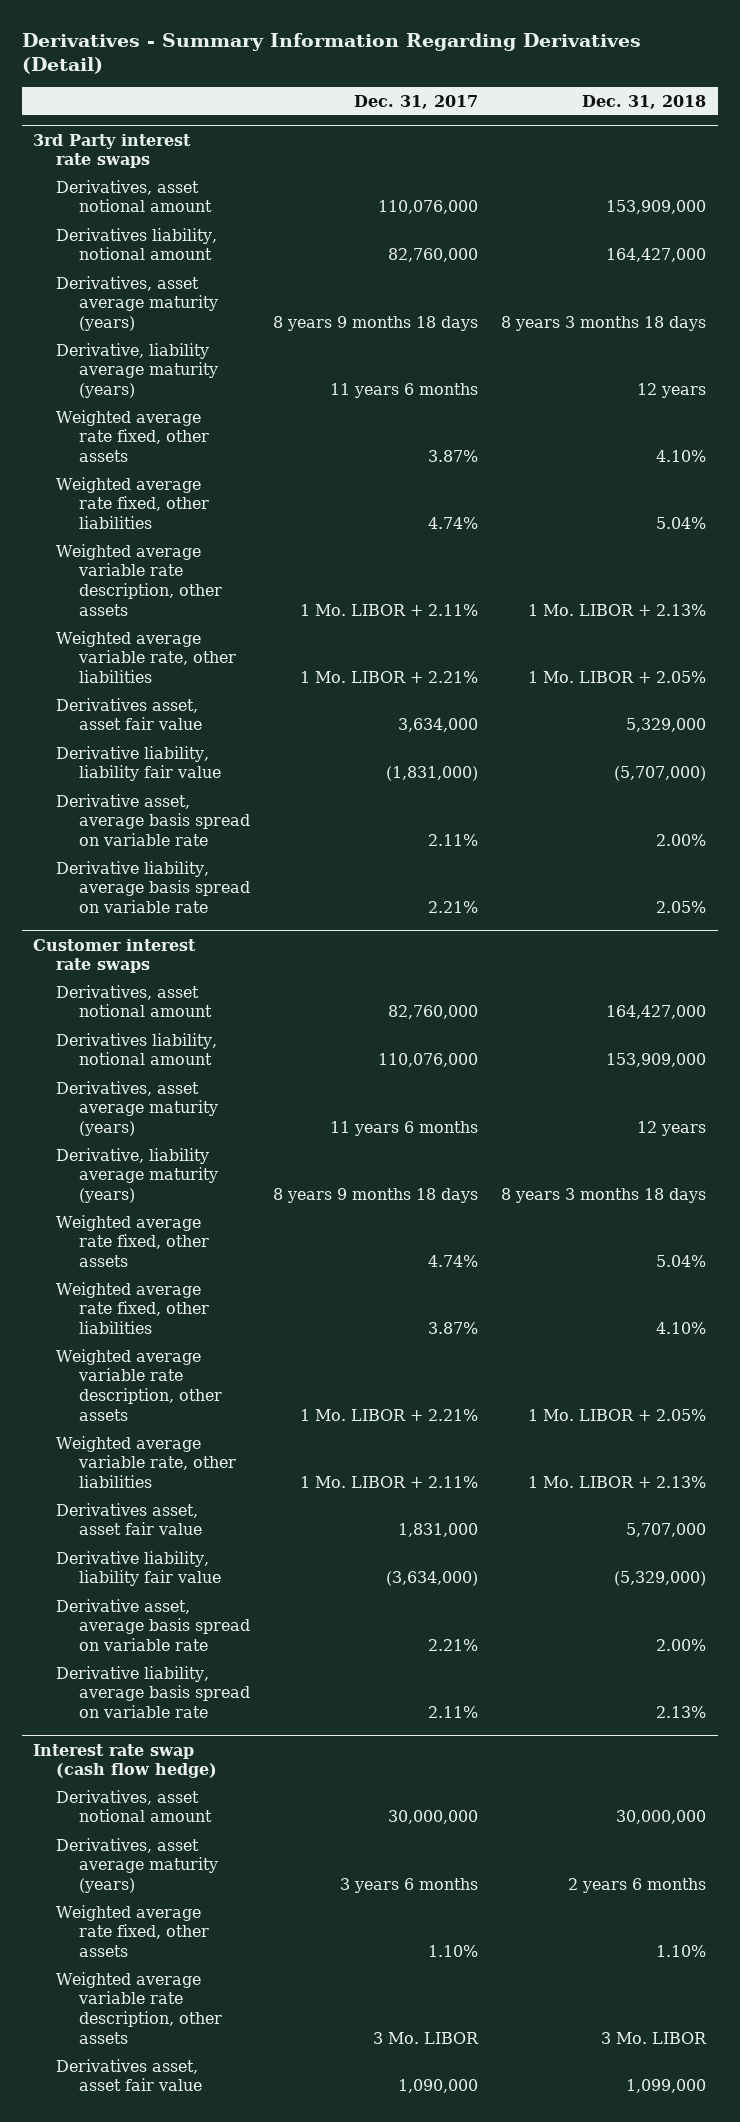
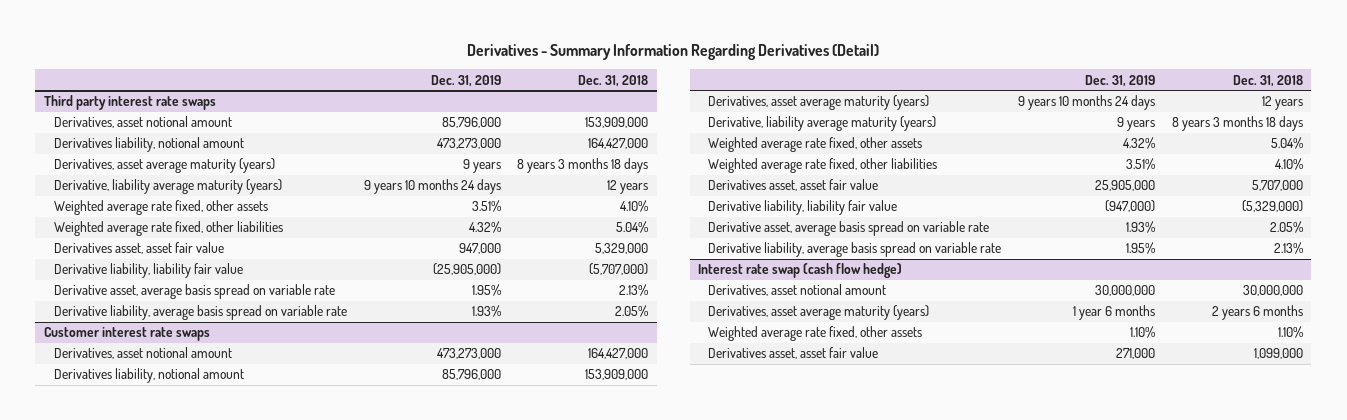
[354,94,479,109] Dec. 31, 2017 -> none
none -> [430,74,501,87] Dec. 31, 2019
[33,133,192,169] 3rd Party interest rate swaps -> [43,95,216,111] Third party interest rate swaps
[56,543,223,616] Weighted average variable rate description, other assets -> none
[56,630,237,684] Weighted average variable rate, other liabilities -> none
[656,834,707,847] 2.00% -> [619,284,649,297] 2.13%
[56,1348,223,1421] Weighted average variable rate description, other assets -> none
[56,1435,237,1489] Weighted average variable rate, other liabilities -> none
[656,1639,707,1652] 2.00% -> [1269,221,1303,234] 2.05%
[56,1971,223,2044] Weighted average variable rate description, other assets -> none

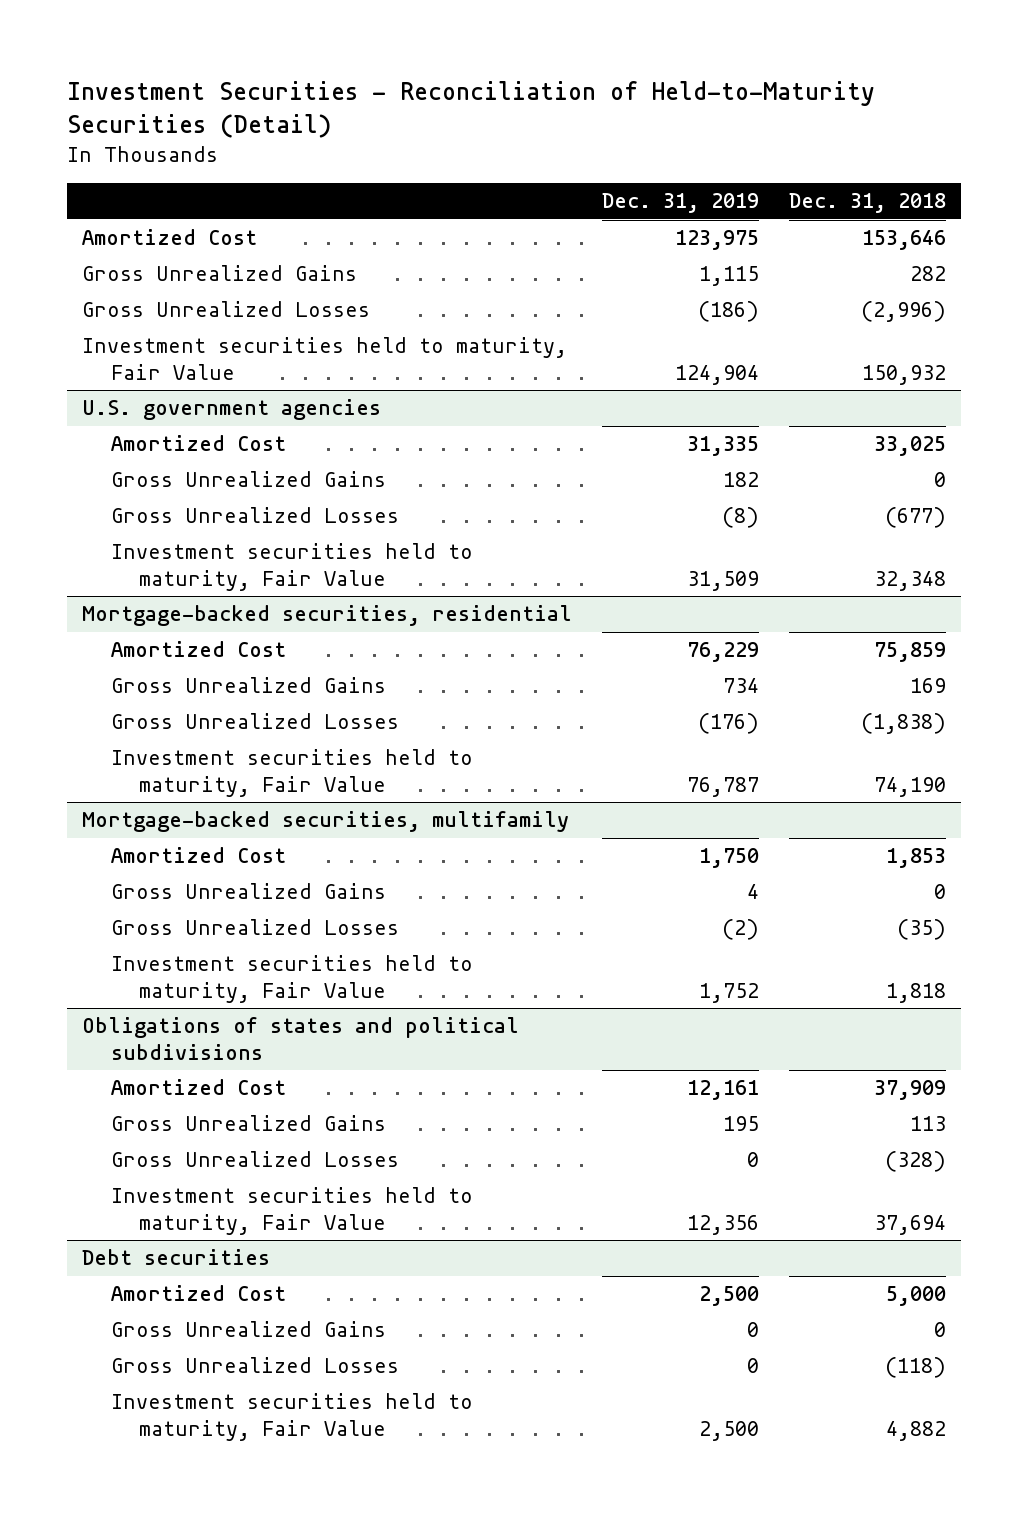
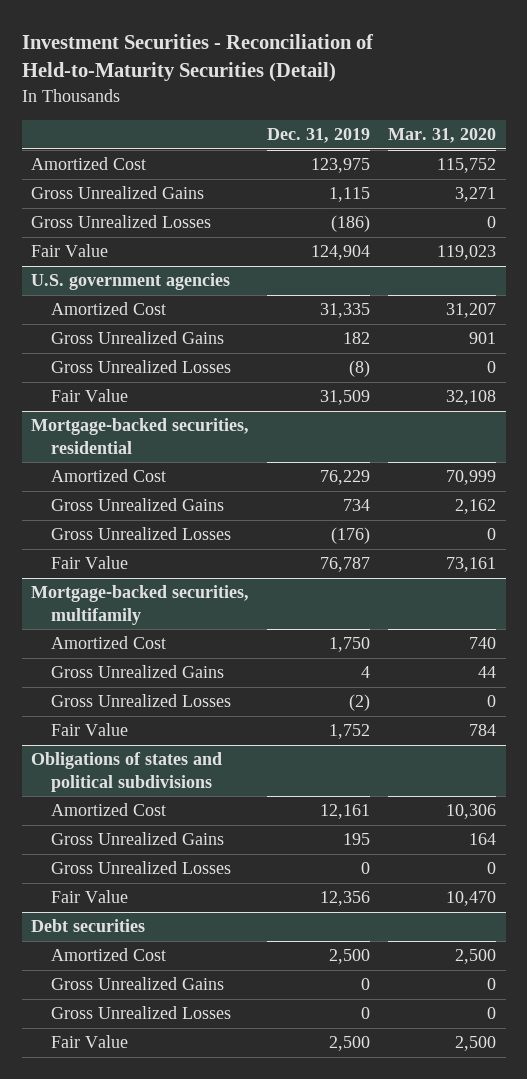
[789,193,947,214] Dec. 31, 2018 -> none
none -> [388,127,497,143] Mar. 31, 2020
[82,337,568,380] Investment securities held to maturity, Fair Value -> [30,244,108,258] Fair Value
[110,543,473,591] Investment securities held to maturity, Fair Value -> [50,389,128,403] Fair Value
[110,749,473,797] Investment securities held to maturity, Fair Value -> [50,556,128,570] Fair Value
[110,955,473,1003] Investment securities held to maturity, Fair Value -> [50,723,128,737] Fair Value
[110,1187,473,1235] Investment securities held to maturity, Fair Value -> [50,890,128,904] Fair Value
[110,1393,473,1441] Investment securities held to maturity, Fair Value -> [50,1035,128,1049] Fair Value

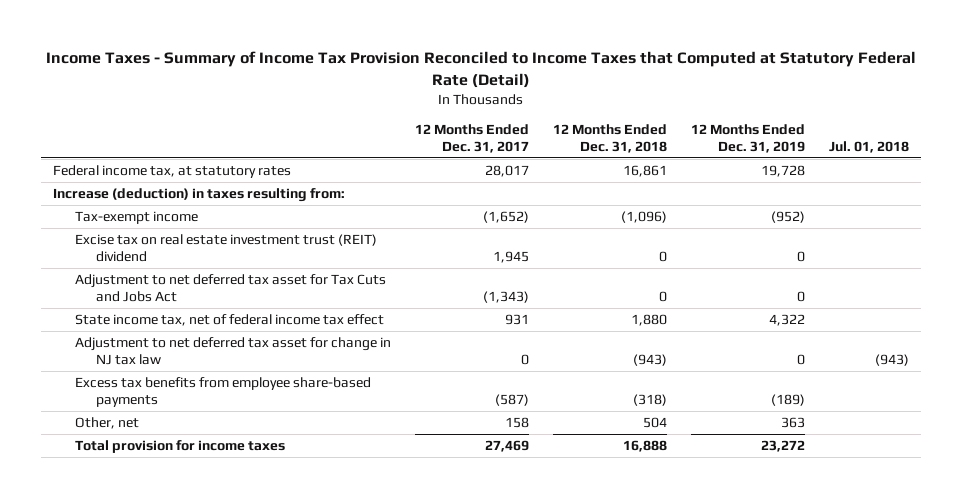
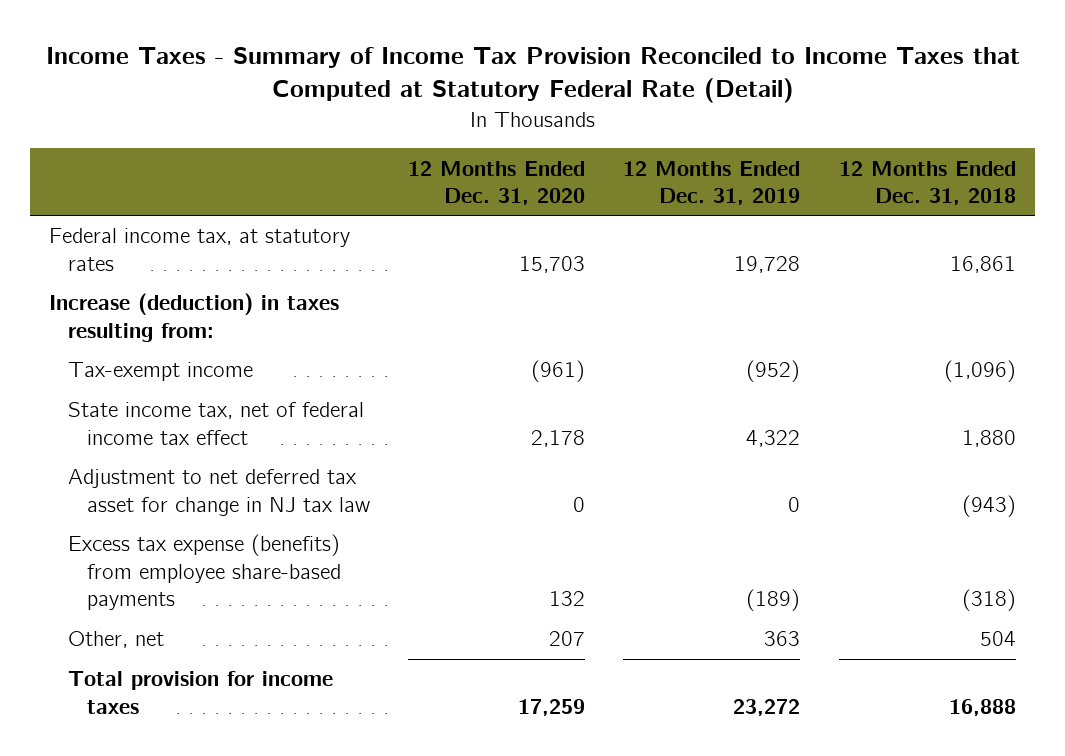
[414,123,529,154] 12 Months Ended Dec. 31, 2017 -> none
[828,141,909,154] Jul. 01, 2018 -> none
none -> [408,160,586,206] 12 Months Ended Dec. 31, 2020
[74,234,377,263] Excise tax on real estate investment trust (REIT) dividend -> none
[74,274,386,303] Adjustment to net deferred tax asset for Tax Cuts and Jobs Act -> none
[74,377,371,408] Excess tax benefits from employee share-based payments -> [67,534,341,611] Excess tax expense (benefits) from employee share-based payments

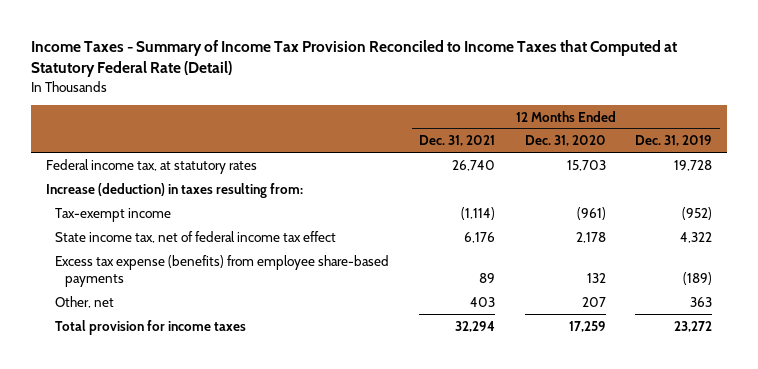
[838,160,1016,206] 12 Months Ended Dec. 31, 2018 -> none
none -> [419,135,496,147] Dec. 31, 2021
[67,469,370,516] Adjustment to net deferred tax asset for change in NJ tax law -> none

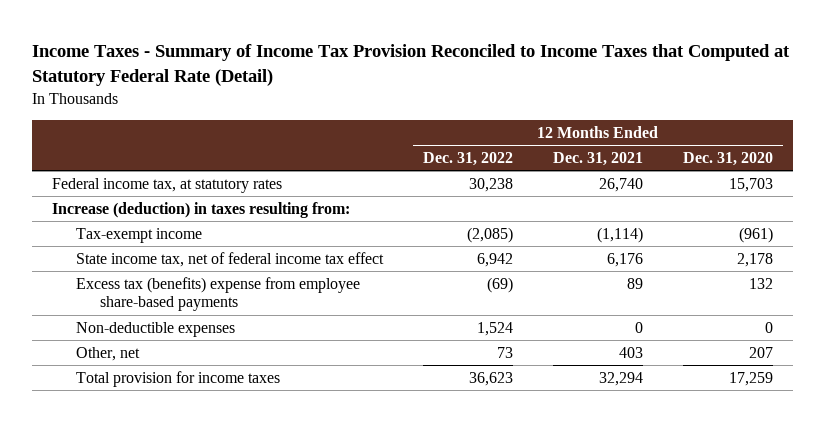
[635,135,713,147] Dec. 31, 2019 -> none
none -> [423,152,514,167] Dec. 31, 2022
[55,254,390,288] Excess tax expense (benefits) from employee share-based payments -> [76,276,361,312] Excess tax (benefits) expense from employee share-based payments
none -> [76,321,236,337] Non-deductible expenses

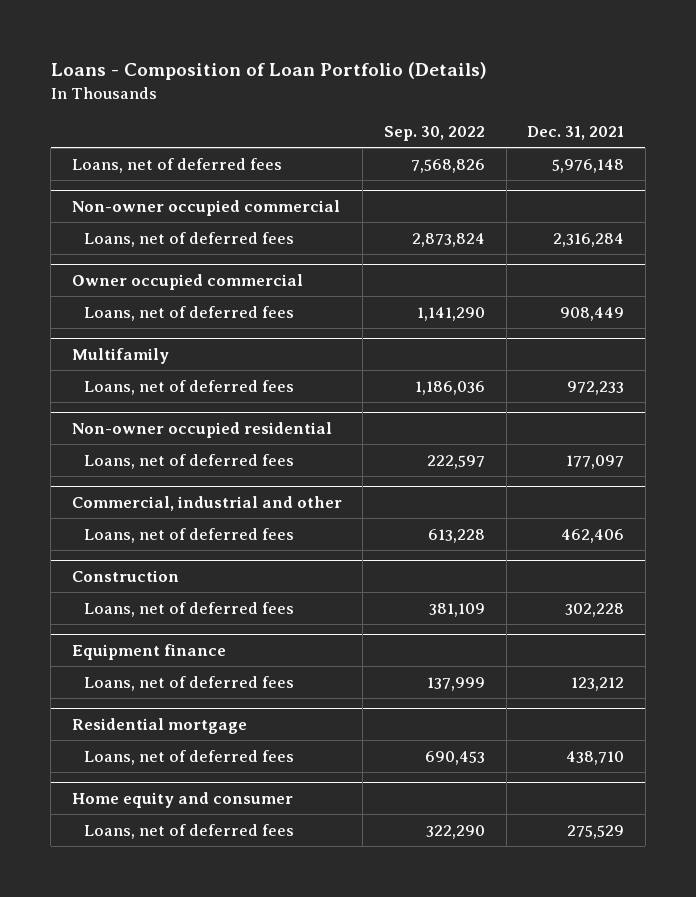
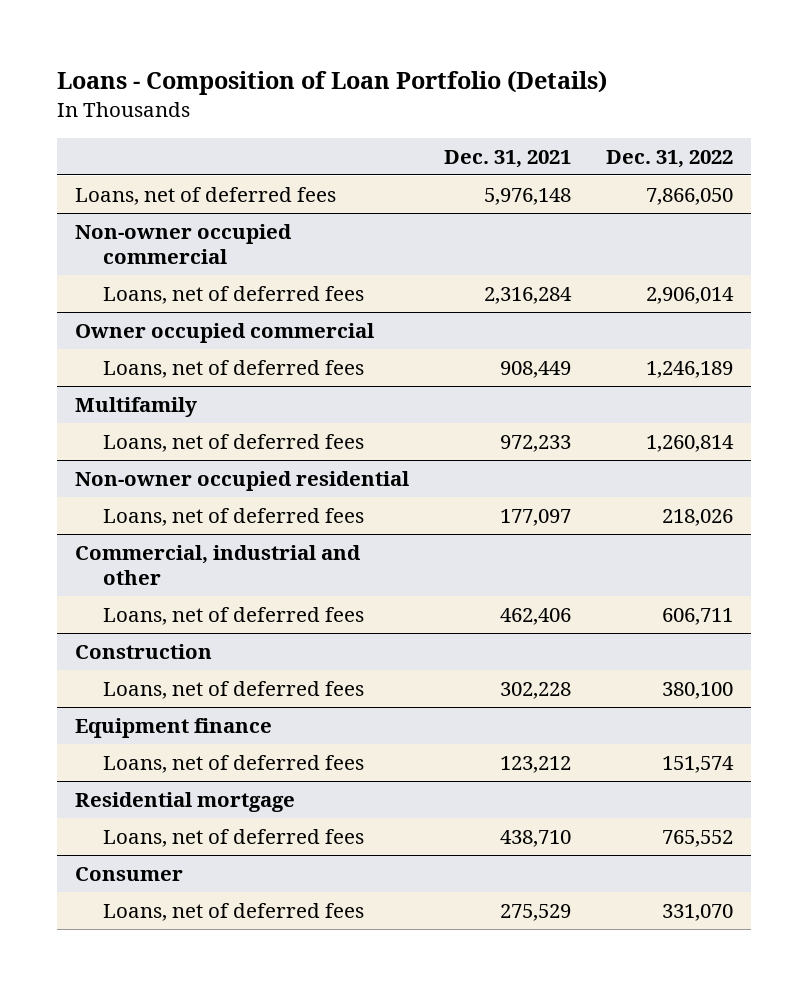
[383,125,485,141] Sep. 30, 2022 -> none
none -> [605,149,733,168] Dec. 31, 2022
[71,791,293,808] Home equity and consumer -> [74,866,183,881] Consumer

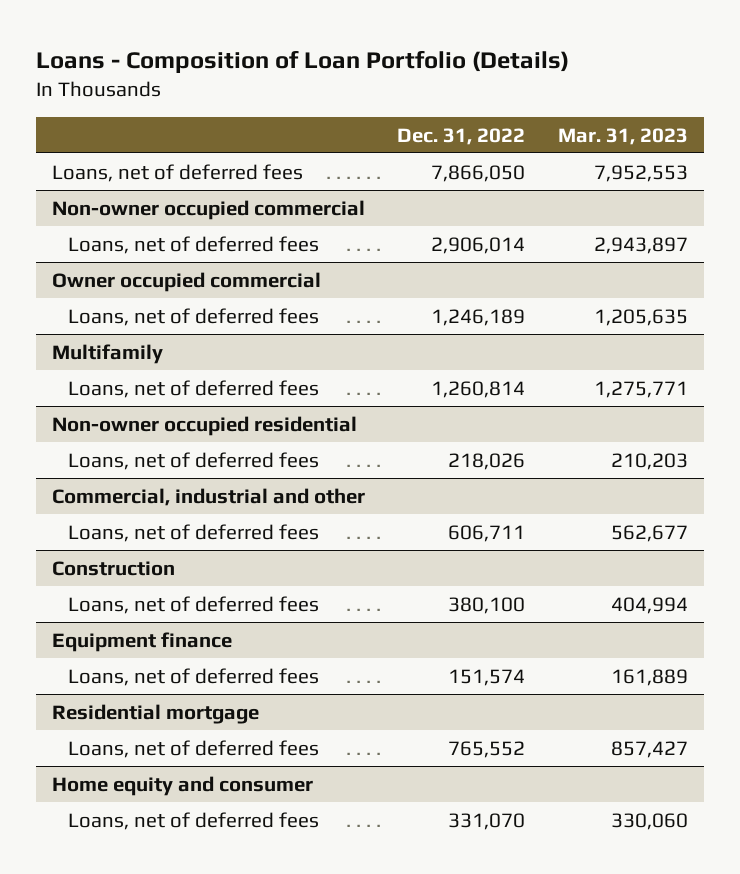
[443,149,571,168] Dec. 31, 2021 -> none
none -> [557,127,688,145] Mar. 31, 2023
[74,866,183,881] Consumer -> [52,775,314,796] Home equity and consumer

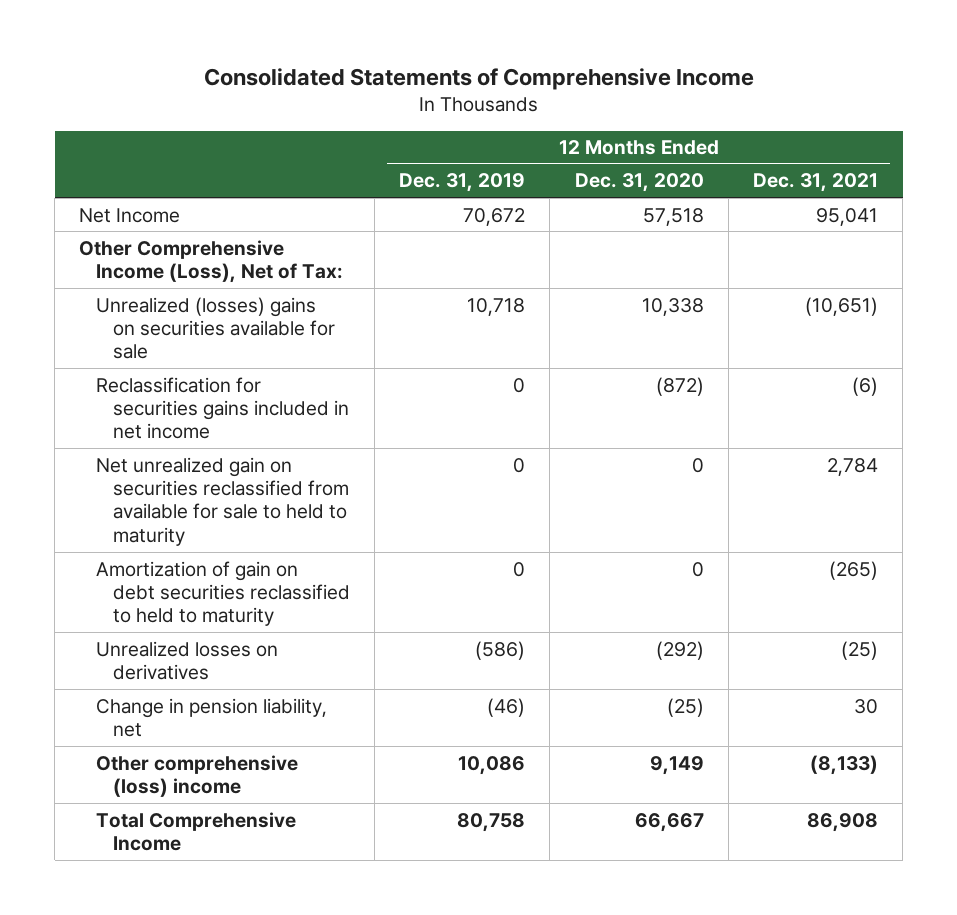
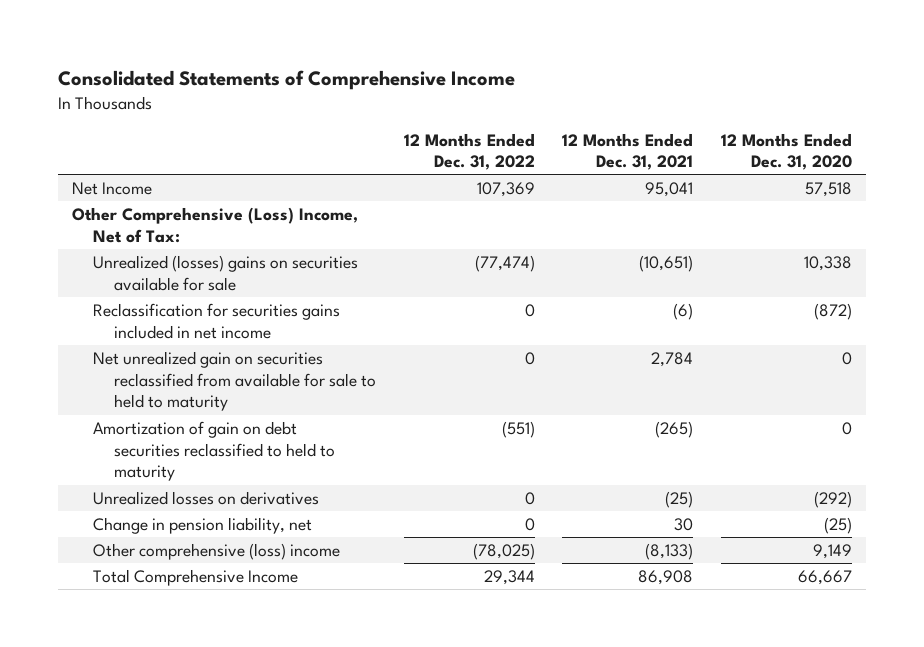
[399,173,526,193] Dec. 31, 2019 -> none
none -> [403,132,535,171] 12 Months Ended Dec. 31, 2022
[79,239,344,283] Other Comprehensive Income (Loss), Net of Tax: -> [71,207,358,243] Other Comprehensive (Loss) Income, Net of Tax:

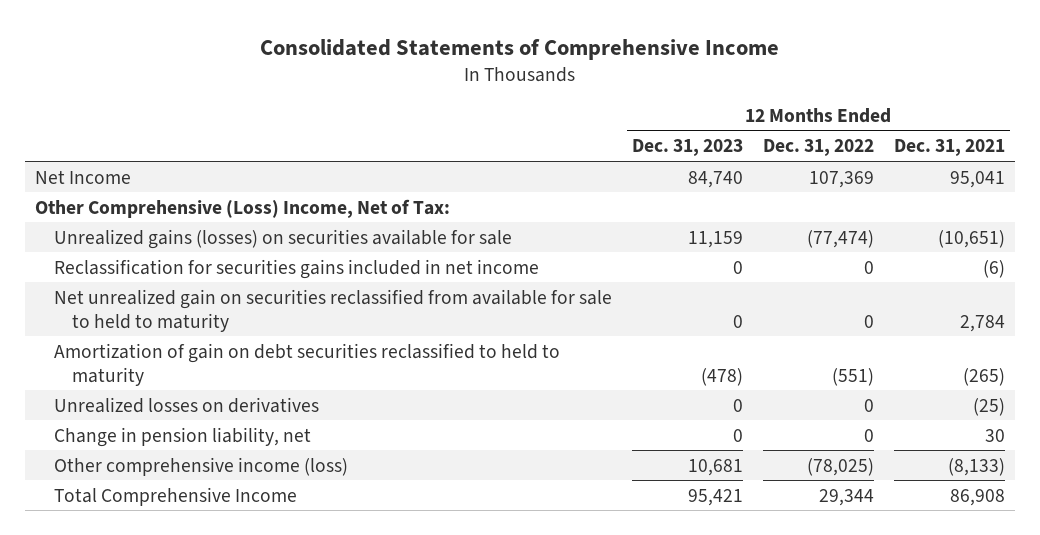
[721,132,853,171] 12 Months Ended Dec. 31, 2020 -> none
none -> [631,139,743,157] Dec. 31, 2023
[92,255,358,291] Unrealized (losses) gains on securities available for sale -> [53,228,512,249] Unrealized gains (losses) on securities available for sale
[92,543,340,561] Other comprehensive (loss) income -> [53,456,348,476] Other comprehensive income (loss)

